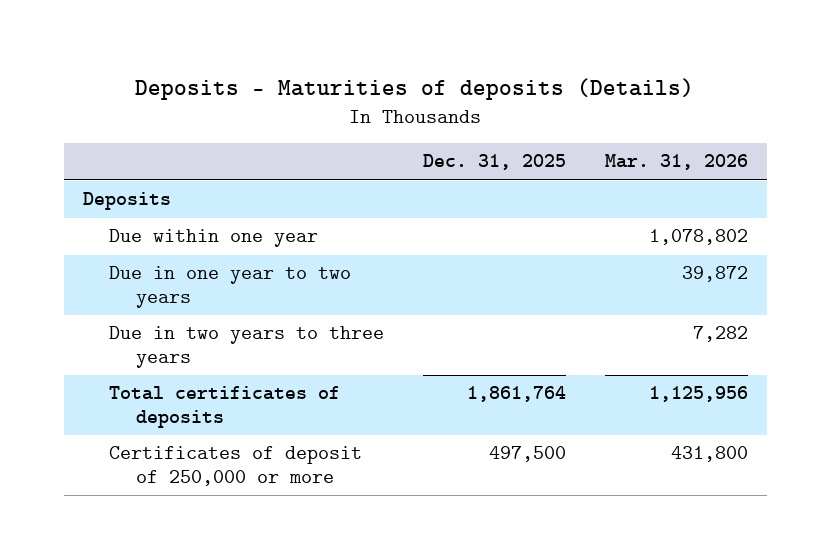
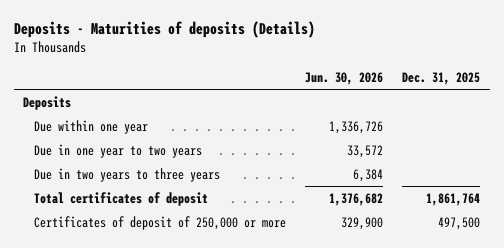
[604,154,748,171] Mar. 31, 2026 -> none
none -> [305,72,384,86] Jun. 30, 2026
[109,386,341,429] Total certificates of deposits -> [34,191,209,206] Total certificates of deposit

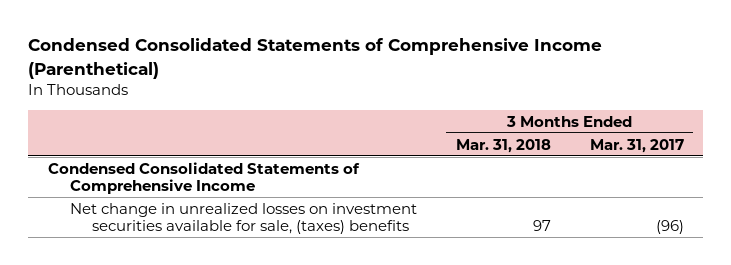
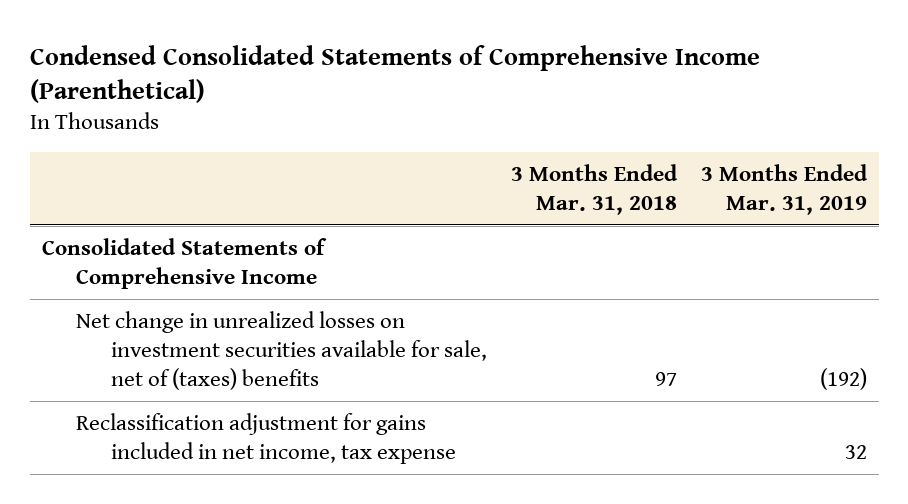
[589,138,684,153] Mar. 31, 2017 -> none
none -> [700,163,868,215] 3 Months Ended Mar. 31, 2019
[47,161,360,195] Condensed Consolidated Statements of Comprehensive Income -> [41,237,327,289] Consolidated Statements of Comprehensive Income
[70,202,418,235] Net change in unrealized losses on investment securities available for sale, (taxes) benefits -> [76,310,488,390] Net change in unrealized losses on investment securities available for sale, net of (taxes) benefits
none -> [76,412,457,464] Reclassification adjustment for gains included in net income, tax expense

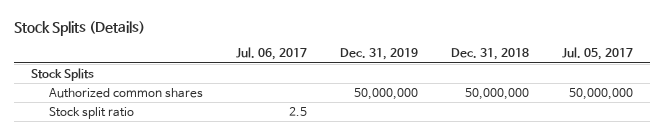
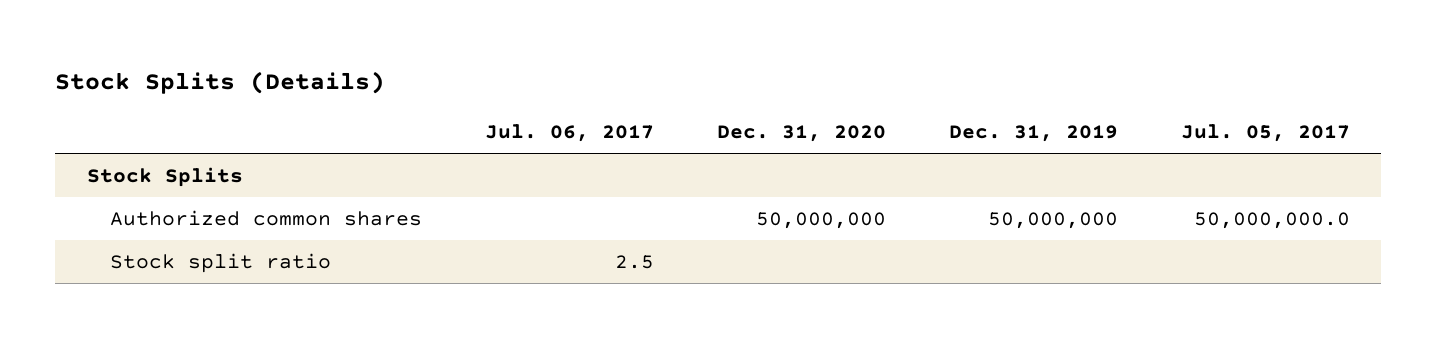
[451,48,530,61] Dec. 31, 2018 -> none
none -> [716,125,886,143] Dec. 31, 2020
[569,87,634,100] 50,000,000 -> [1193,211,1350,229] 50,000,000.0

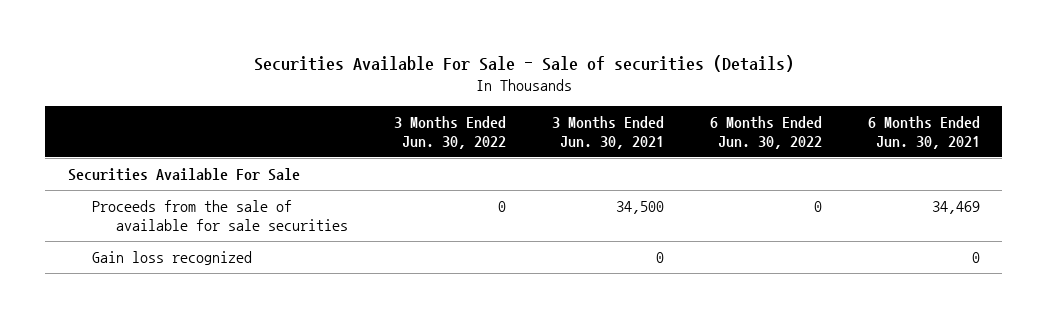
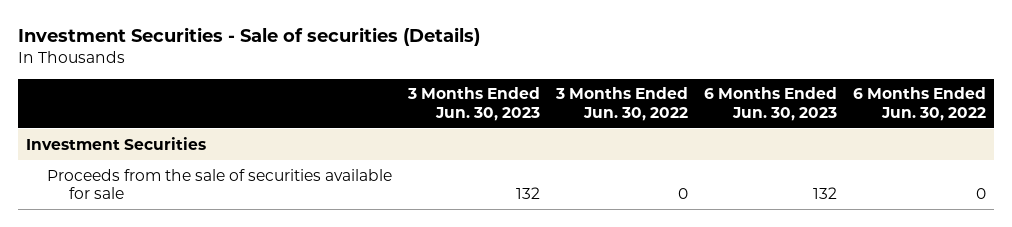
[253,55,794,73] Securities Available For Sale - Sale of securities (Details) -> [17,27,480,47] Investment Securities - Sale of securities (Details)
[551,115,664,150] 3 Months Ended Jun. 30, 2021 -> none
[867,115,980,150] 6 Months Ended Jun. 30, 2021 -> none
none -> [407,87,541,121] 3 Months Ended Jun. 30, 2023
none -> [704,87,838,121] 6 Months Ended Jun. 30, 2023
[92,250,253,265] Gain loss recognized -> none
[67,167,300,181] Securities Available For Sale -> [25,136,206,150] Investment Securities
[92,199,349,232] Proceeds from the sale of available for sale securities -> [47,168,393,200] Proceeds from the sale of securities available for sale

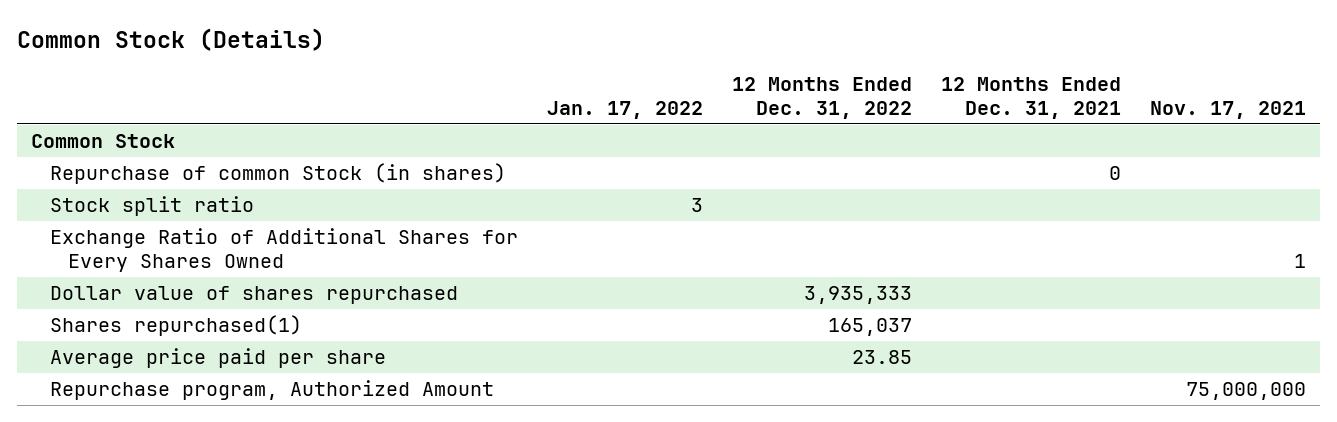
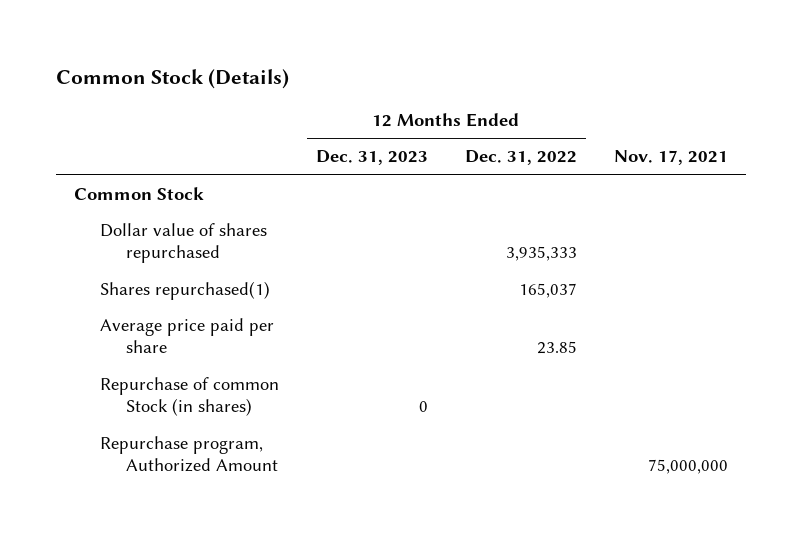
[546,101,703,120] Jan. 17, 2022 -> none
[940,77,1121,120] 12 Months Ended Dec. 31, 2021 -> none
none -> [315,150,428,166] Dec. 31, 2023
[49,196,254,217] Stock split ratio -> none
[49,228,518,273] Exchange Ratio of Additional Shares for Every Shares Owned -> none
[49,163,506,185] Repurchase of common Stock (in shares) -> [99,377,279,417] Repurchase of common Stock (in shares)

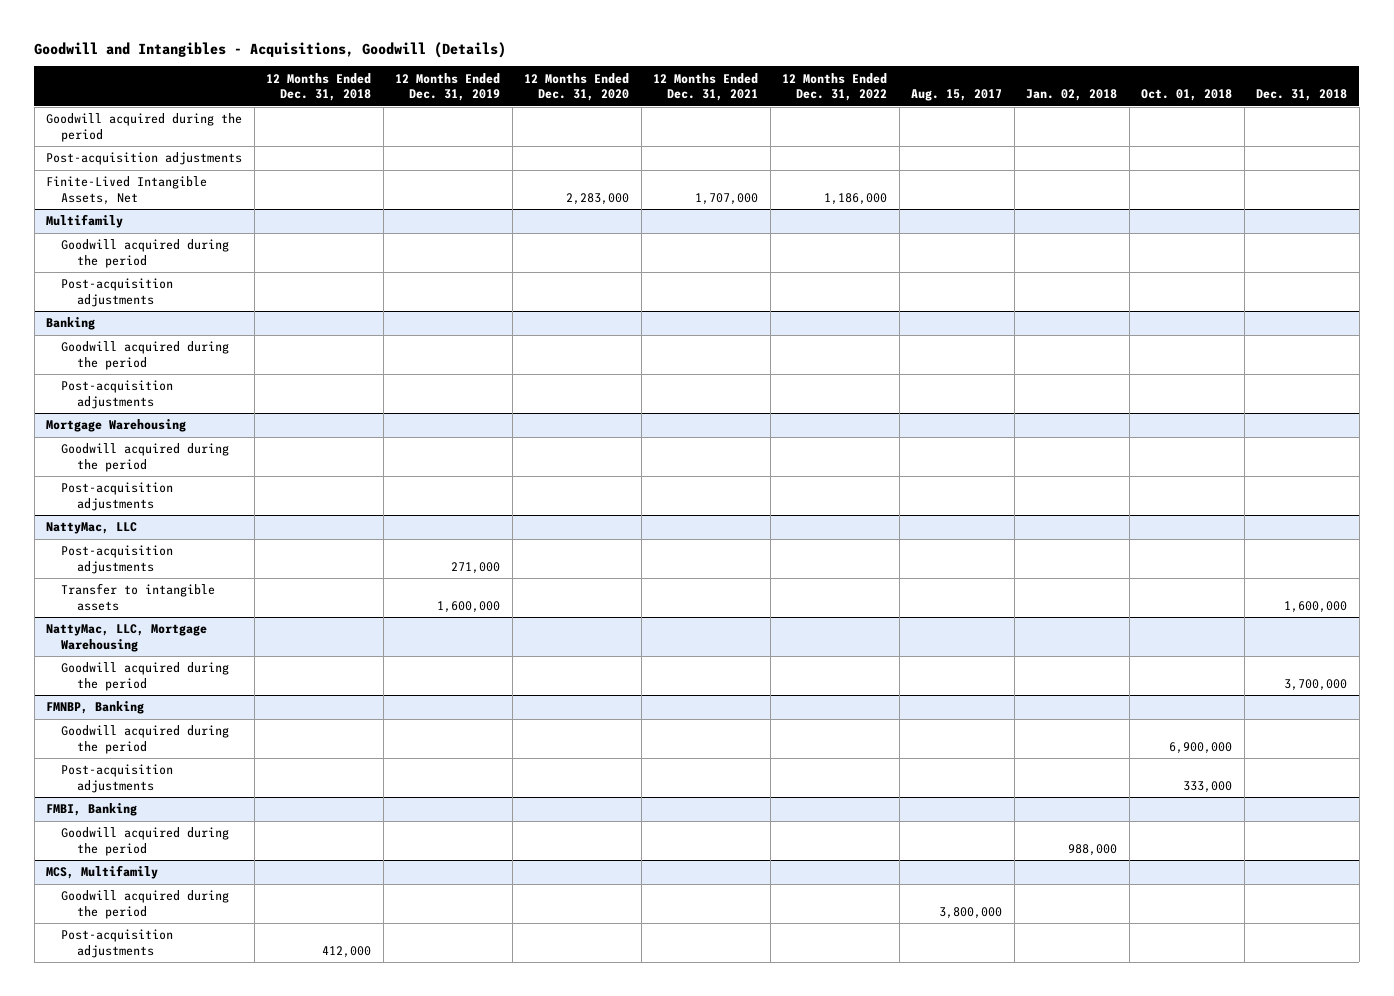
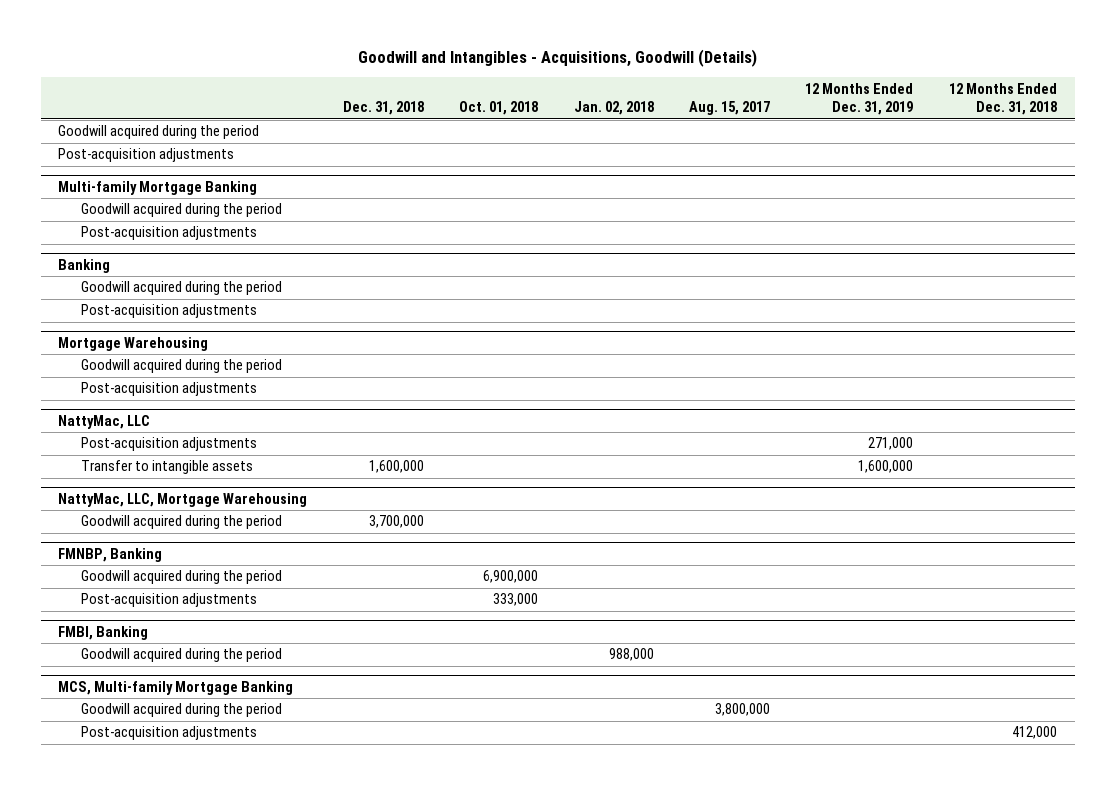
[524,72,630,102] 12 Months Ended Dec. 31, 2020 -> none
[653,72,759,102] 12 Months Ended Dec. 31, 2021 -> none
[782,72,888,102] 12 Months Ended Dec. 31, 2022 -> none
[46,176,208,205] Finite-Lived Intangible Assets, Net -> none
[46,214,124,229] Multifamily -> [58,180,258,195] Multi-family Mortgage Banking
[46,865,159,880] MCS, Multifamily -> [58,680,294,695] MCS, Multi-family Mortgage Banking

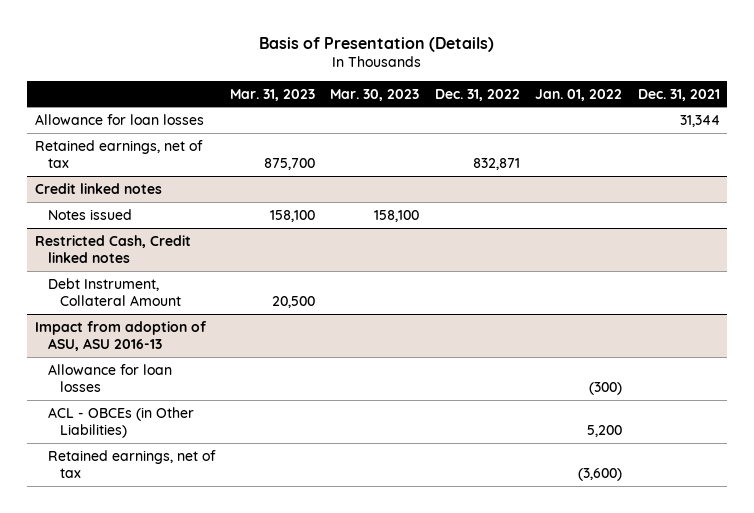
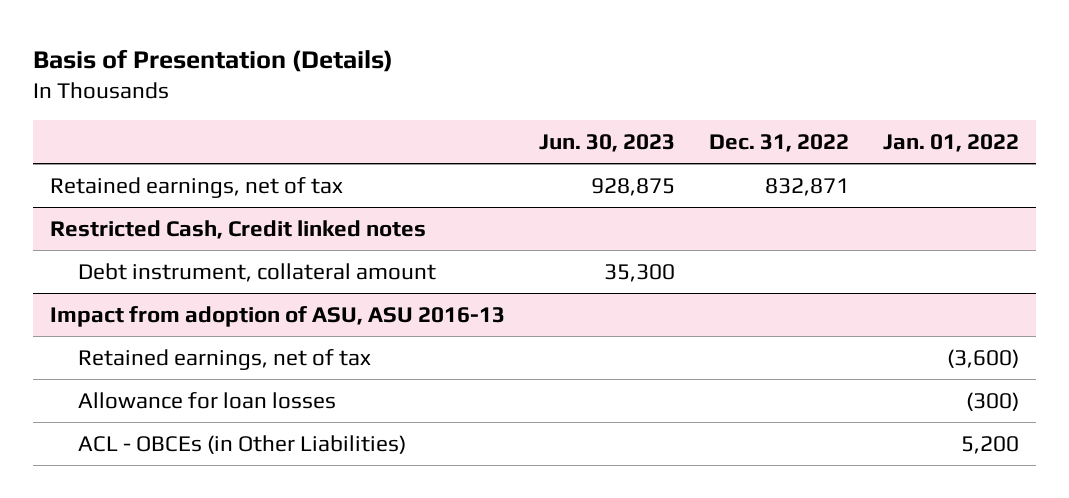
[229,88,315,101] Mar. 31, 2023 -> none
[330,88,420,101] Mar. 30, 2023 -> none
[637,88,720,101] Dec. 31, 2021 -> none
none -> [538,133,675,152] Jun. 30, 2023
[34,113,204,125] Allowance for loan losses -> none
[34,182,162,194] Credit linked notes -> none
[47,208,132,220] Notes issued -> none
[47,277,182,307] Debt Instrument, Collateral Amount -> [77,262,436,282] Debt instrument, collateral amount
[47,449,216,479] Retained earnings, net of tax -> [77,348,371,370] Retained earnings, net of tax

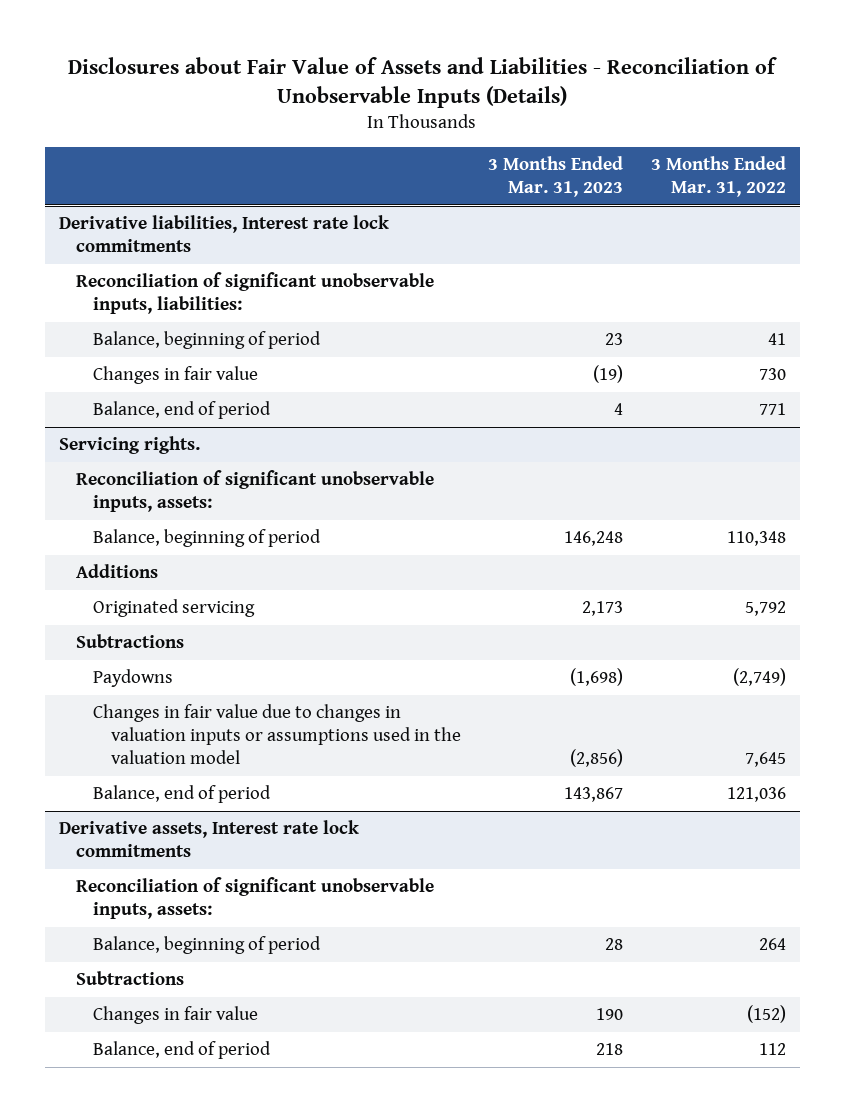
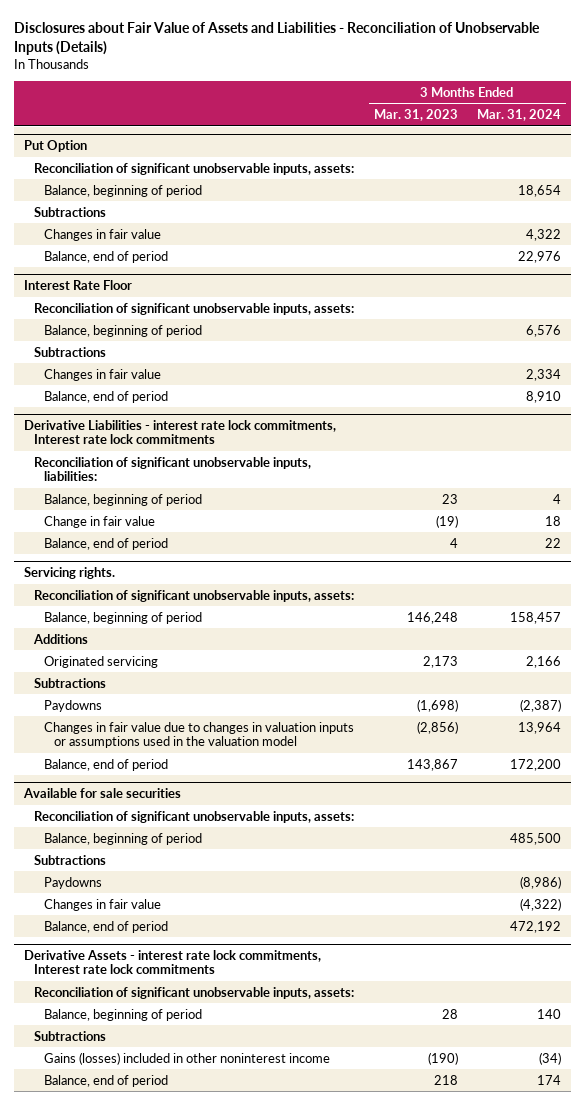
[650,156,786,198] 3 Months Ended Mar. 31, 2022 -> none
none -> [477,108,562,121] Mar. 31, 2024
none -> [23,139,87,152] Put Option
none -> [34,162,355,175] Reconciliation of significant unobservable inputs, assets:
none -> [44,184,203,197] Balance, beginning of period
none -> [34,206,107,217] Subtractions
none -> [44,228,162,241] Changes in fair value
none -> [44,250,169,263] Balance, end of period
none -> [23,279,132,290] Interest Rate Floor
none -> [34,302,355,315] Reconciliation of significant unobservable inputs, assets:
none -> [44,324,203,337] Balance, beginning of period
none -> [34,346,107,357] Subtractions
none -> [44,368,162,381] Changes in fair value
none -> [44,390,169,403] Balance, end of period
[58,215,389,253] Derivative liabilities, Interest rate lock commitments -> [23,419,336,445] Derivative Liabilities - interest rate lock commitments, Interest rate lock commitments
[93,366,259,385] Changes in fair value -> [44,515,156,528] Change in fair value
none -> [22,787,181,798] Available for sale securities
none -> [34,810,355,823] Reconciliation of significant unobservable inputs, assets:
none -> [44,832,203,845] Balance, beginning of period
none -> [34,854,107,865] Subtractions
none -> [44,876,103,889] Paydowns
none -> [44,898,162,911] Changes in fair value
none -> [44,920,169,933] Balance, end of period
[58,820,359,858] Derivative assets, Interest rate lock commitments -> [23,949,321,975] Derivative Assets - interest rate lock commitments, Interest rate lock commitments
[93,1006,259,1025] Changes in fair value -> none
none -> [44,1051,331,1065] Gains (losses) included in other noninterest income

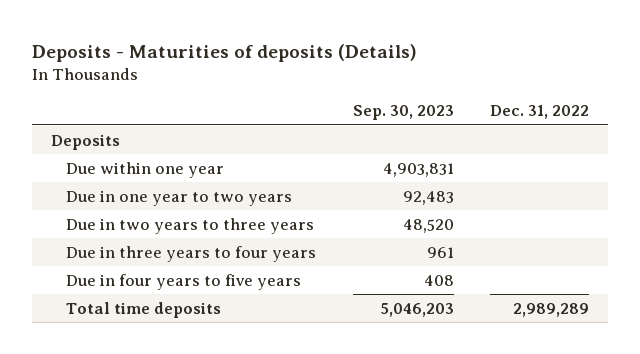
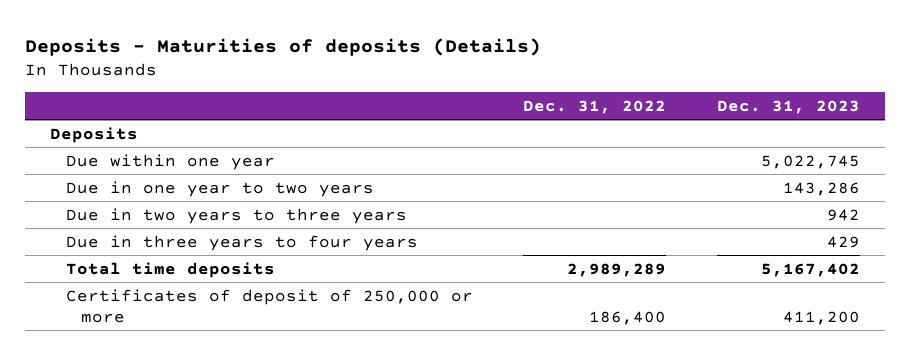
[352,105,454,121] Sep. 30, 2023 -> none
none -> [716,99,860,114] Dec. 31, 2023
[66,273,302,290] Due in four years to five years -> none
none -> [65,288,473,323] Certificates of deposit of 250,000 or more

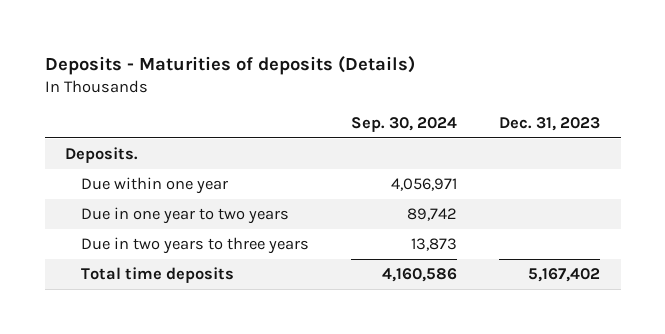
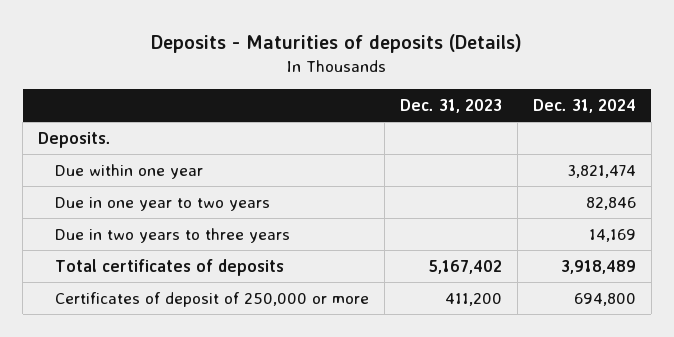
[350,117,457,133] Sep. 30, 2024 -> none
none -> [532,98,636,113] Dec. 31, 2024
[81,267,235,284] Total time deposits -> [54,258,284,276] Total certificates of deposits
none -> [54,291,369,307] Certificates of deposit of 250,000 or more

